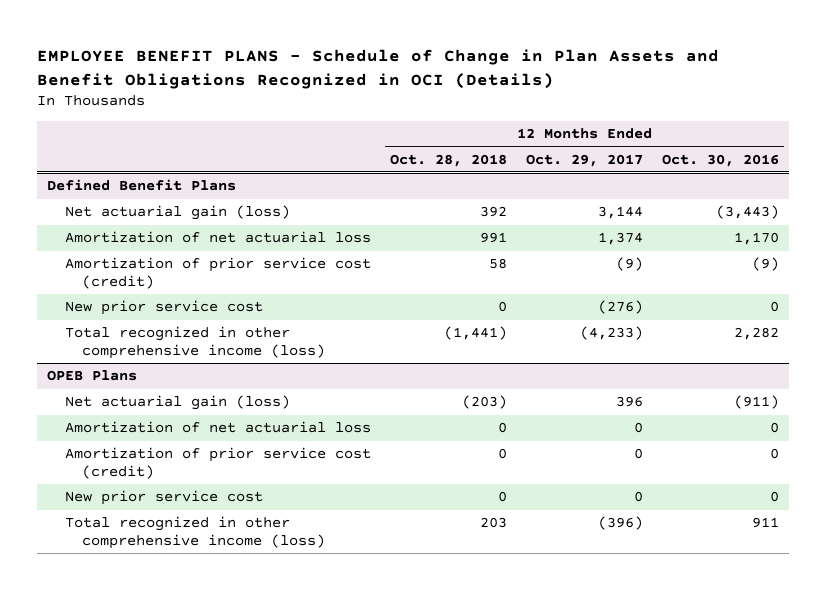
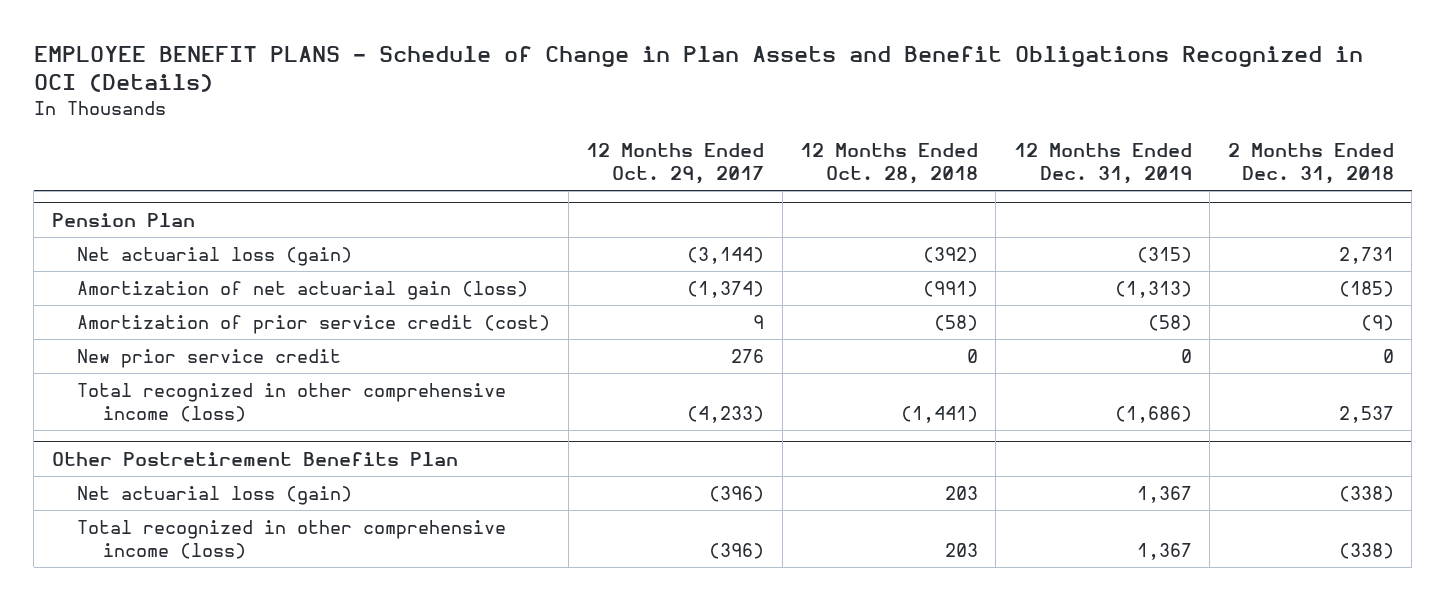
[662,153,780,167] Oct. 30, 2016 -> none
none -> [1013,142,1192,185] 12 Months Ended Dec. 31, 2019
none -> [1227,142,1394,185] 2 Months Ended Dec. 31, 2018
[47,179,237,192] Defined Benefit Plans -> [51,212,195,227] Pension Plan
[64,205,290,221] Net actuarial gain (loss) -> [77,247,353,267] Net actuarial loss (gain)
[479,206,507,218] 392 -> [922,247,978,264] (392)
[598,206,644,220] 3,144 -> [687,247,765,265] (3,144)
[64,231,371,244] Amortization of net actuarial loss -> [77,281,529,301] Amortization of net actuarial gain (loss)
[479,232,507,244] 991 -> [922,281,978,298] (991)
[598,232,644,246] 1,374 -> [687,281,765,299] (1,374)
[64,257,371,290] Amortization of prior service cost (credit) -> [77,315,551,335] Amortization of prior service credit (cost)
[488,258,507,270] 58 -> [933,315,978,332] (58)
[616,257,644,272] (9) -> [753,315,765,330] 9
[64,300,263,316] New prior service cost -> [77,349,342,369] New prior service credit
[598,300,644,315] (276) -> [731,349,765,364] 276
[64,421,371,434] Amortization of net actuarial loss -> none
[64,447,371,480] Amortization of prior service cost (credit) -> none
[64,490,263,506] New prior service cost -> none
[47,370,138,382] OPEB Plans -> [51,451,458,466] Other Postretirement Benefits Plan
[64,395,290,411] Net actuarial gain (loss) -> [77,486,353,506] Net actuarial loss (gain)
[461,395,507,410] (203) -> [944,486,978,501] 203
[616,396,644,408] 396 -> [709,486,765,503] (396)

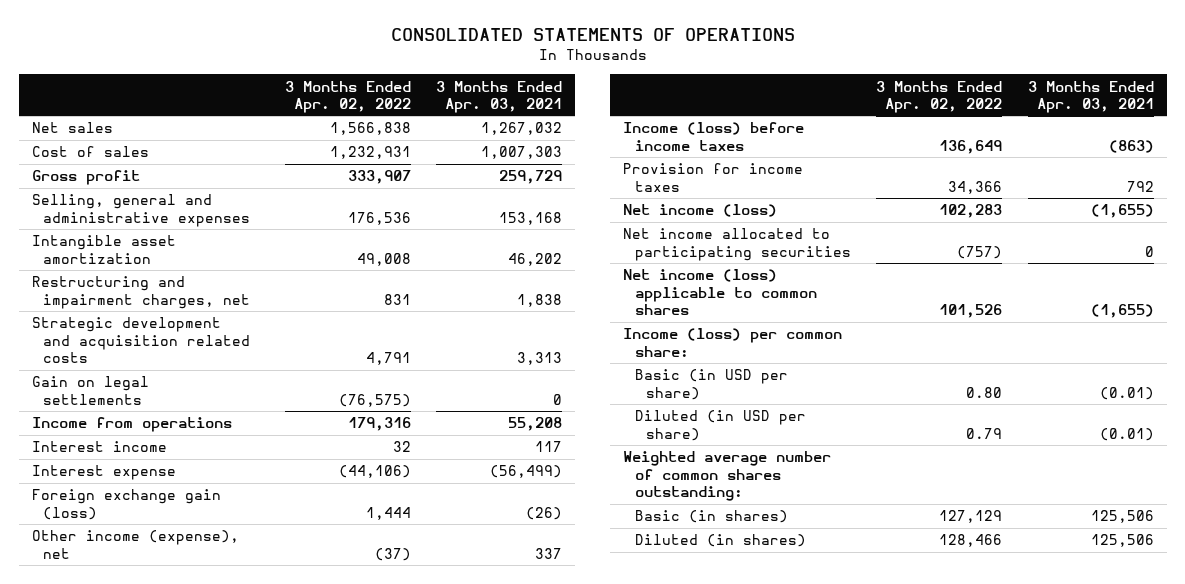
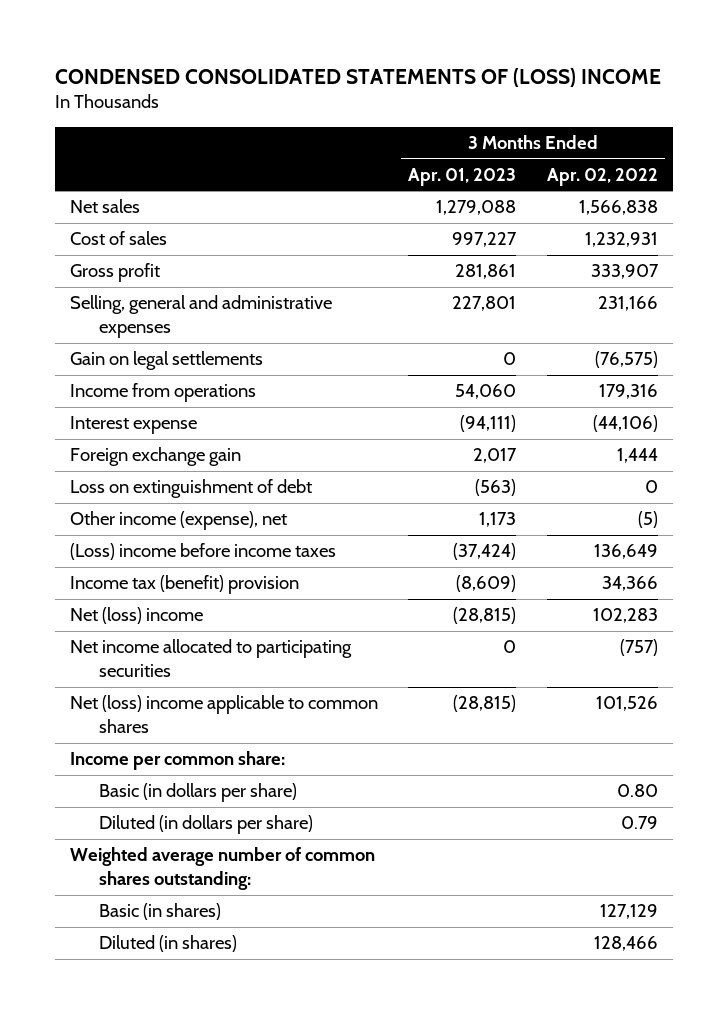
[390,27,795,41] CONSOLIDATED STATEMENTS OF OPERATIONS -> [55,67,662,87] CONDENSED CONSOLIDATED STATEMENTS OF (LOSS) INCOME
[436,80,563,114] 3 Months Ended Apr. 03, 2021 -> none
none -> [408,167,517,186] Apr. 01, 2023
[31,235,176,264] Intangible asset amortization -> none
[31,276,251,309] Restructuring and impairment charges, net -> none
[31,317,251,364] Strategic development and acquisition related costs -> none
[347,211,411,225] 176,536 -> [597,296,658,312] 231,166
[31,441,167,453] Interest income -> none
[31,489,221,520] Foreign exchange gain (loss) -> [70,447,242,467] Foreign exchange gain
none -> [70,479,313,499] Loss on extinguishment of debt
[374,547,411,561] (37) -> [637,511,658,529] (5)
[623,122,805,151] Income (loss) before income taxes -> [70,543,337,561] (Loss) income before income taxes
[623,163,804,192] Provision for income taxes -> [70,575,300,595] Income tax (benefit) provision
[623,204,778,218] Net income (loss) -> [70,607,204,625] Net (loss) income
[623,269,817,316] Net income (loss) applicable to common shares -> [70,695,379,734] Net (loss) income applicable to common shares
[623,328,843,357] Income (loss) per common share: -> [70,751,286,771] Income per common share:
[634,369,788,400] Basic (in USD per share) -> [98,783,297,803] Basic (in dollars per share)
[634,410,806,441] Diluted (in USD per share) -> [98,815,313,835] Diluted (in dollars per share)

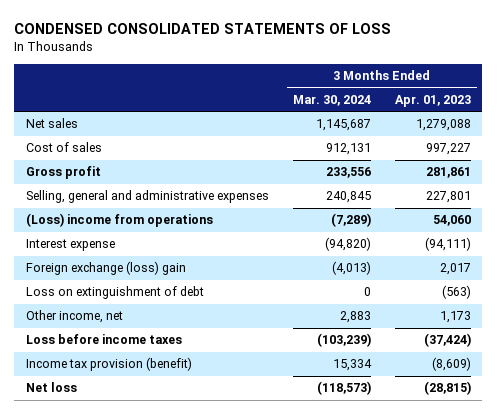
[55,67,662,87] CONDENSED CONSOLIDATED STATEMENTS OF (LOSS) INCOME -> [14,23,392,35] CONDENSED CONSOLIDATED STATEMENTS OF LOSS
[546,167,658,186] Apr. 02, 2022 -> none
none -> [292,94,371,106] Mar. 30, 2024
[70,351,264,371] Gain on legal settlements -> none
[70,383,257,403] Income from operations -> [26,213,214,228] (Loss) income from operations
[70,447,242,467] Foreign exchange gain -> [26,261,187,276] Foreign exchange (loss) gain
[70,639,353,678] Net income allocated to participating securities -> none
[70,695,379,734] Net (loss) income applicable to common shares -> none
[70,751,286,771] Income per common share: -> none
[98,783,297,803] Basic (in dollars per share) -> none
[98,815,313,835] Diluted (in dollars per share) -> none
[70,847,376,891] Weighted average number of common shares outstanding: -> none
[98,903,221,921] Basic (in shares) -> none
[98,935,237,953] Diluted (in shares) -> none
[70,511,288,531] Other income (expense), net -> [26,310,124,324] Other income, net
[70,543,337,561] (Loss) income before income taxes -> [26,334,183,345] Loss before income taxes
[70,575,300,595] Income tax (benefit) provision -> [26,357,193,372] Income tax provision (benefit)
[70,607,204,625] Net (loss) income -> [26,382,78,393] Net loss

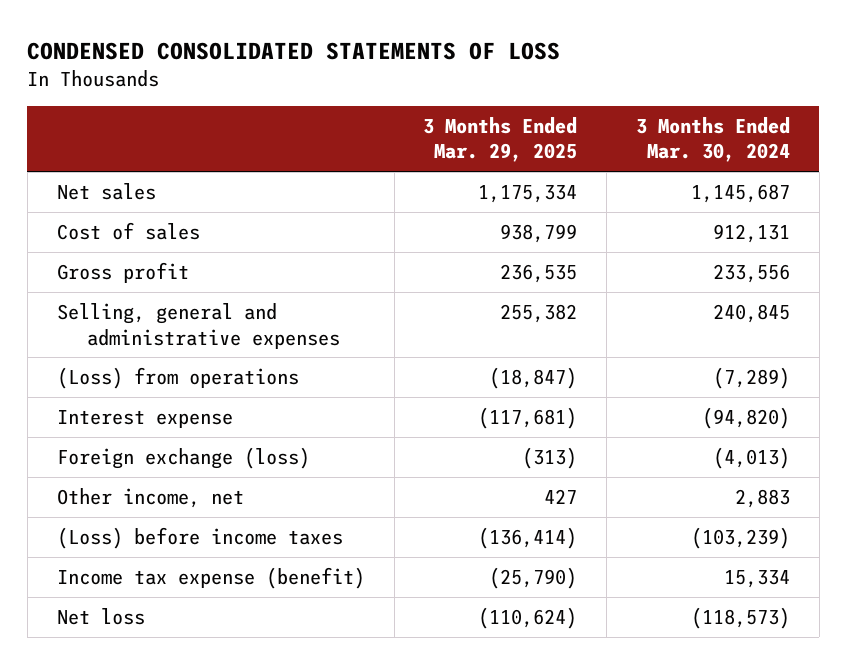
[394,94,471,107] Apr. 01, 2023 -> none
none -> [423,116,578,163] 3 Months Ended Mar. 29, 2025
[26,213,214,228] (Loss) income from operations -> [56,366,299,389] (Loss) from operations
[26,286,205,300] Loss on extinguishment of debt -> none
[26,261,187,276] Foreign exchange (loss) gain -> [56,446,310,469] Foreign exchange (loss)
[26,334,183,345] Loss before income taxes -> [56,526,343,549] (Loss) before income taxes
[26,357,193,372] Income tax provision (benefit) -> [56,566,365,589] Income tax expense (benefit)

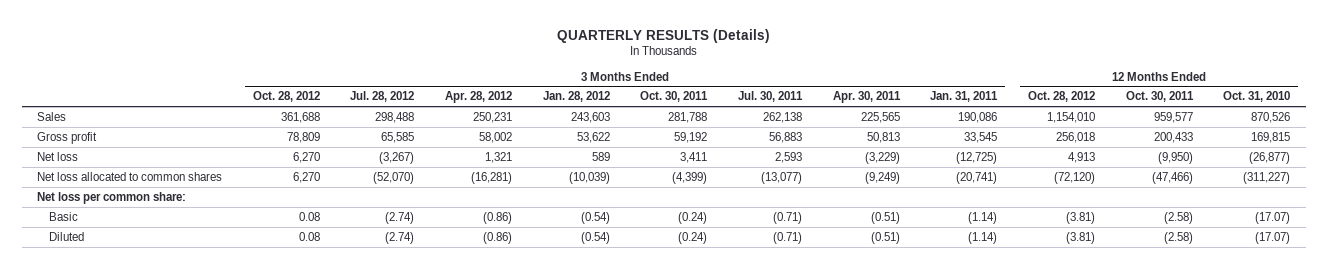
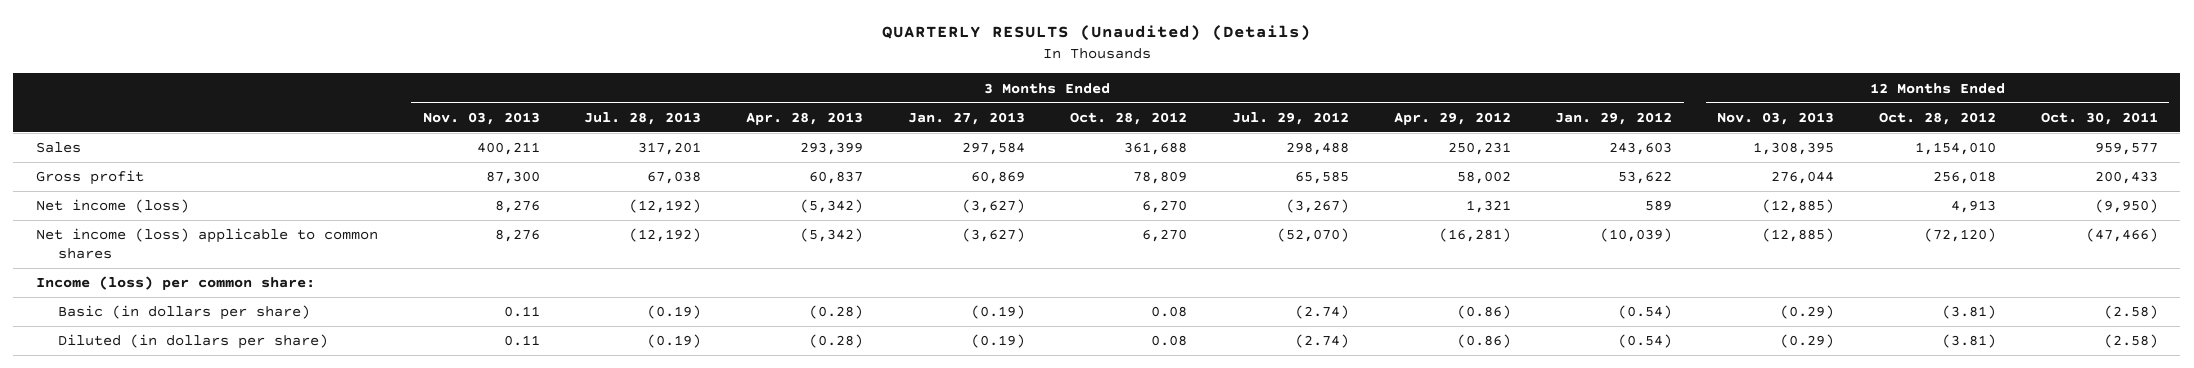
[556,28,770,43] QUARTERLY RESULTS (Details) -> [881,25,1311,42] QUARTERLY RESULTS (Unaudited) (Details)
[350,91,415,103] Jul. 28, 2012 -> none
[445,91,513,104] Apr. 28, 2012 -> none
[542,91,610,103] Jan. 28, 2012 -> none
[640,91,709,103] Oct. 30, 2011 -> none
[738,91,804,103] Jul. 30, 2011 -> none
[832,91,901,104] Apr. 30, 2011 -> none
[930,91,999,103] Jan. 31, 2011 -> none
[1223,91,1291,103] Oct. 31, 2010 -> none
none -> [422,111,540,125] Nov. 03, 2013
none -> [584,111,702,125] Jul. 28, 2013
none -> [746,111,864,125] Apr. 28, 2013
none -> [908,111,1026,125] Jan. 27, 2013
none -> [1231,111,1349,125] Jul. 29, 2012
none -> [1393,111,1511,125] Apr. 29, 2012
none -> [1555,111,1673,125] Jan. 29, 2012
none -> [1717,111,1835,125] Nov. 03, 2013
[37,151,79,161] Net loss -> [35,199,189,214] Net income (loss)
[37,171,223,181] Net loss allocated to common shares -> [35,228,378,260] Net income (loss) applicable to common shares
[37,191,187,204] Net loss per common share: -> [35,276,315,291] Income (loss) per common share:
[48,211,78,221] Basic -> [58,305,311,321] Basic (in dollars per share)
[48,231,84,241] Diluted -> [58,334,329,350] Diluted (in dollars per share)

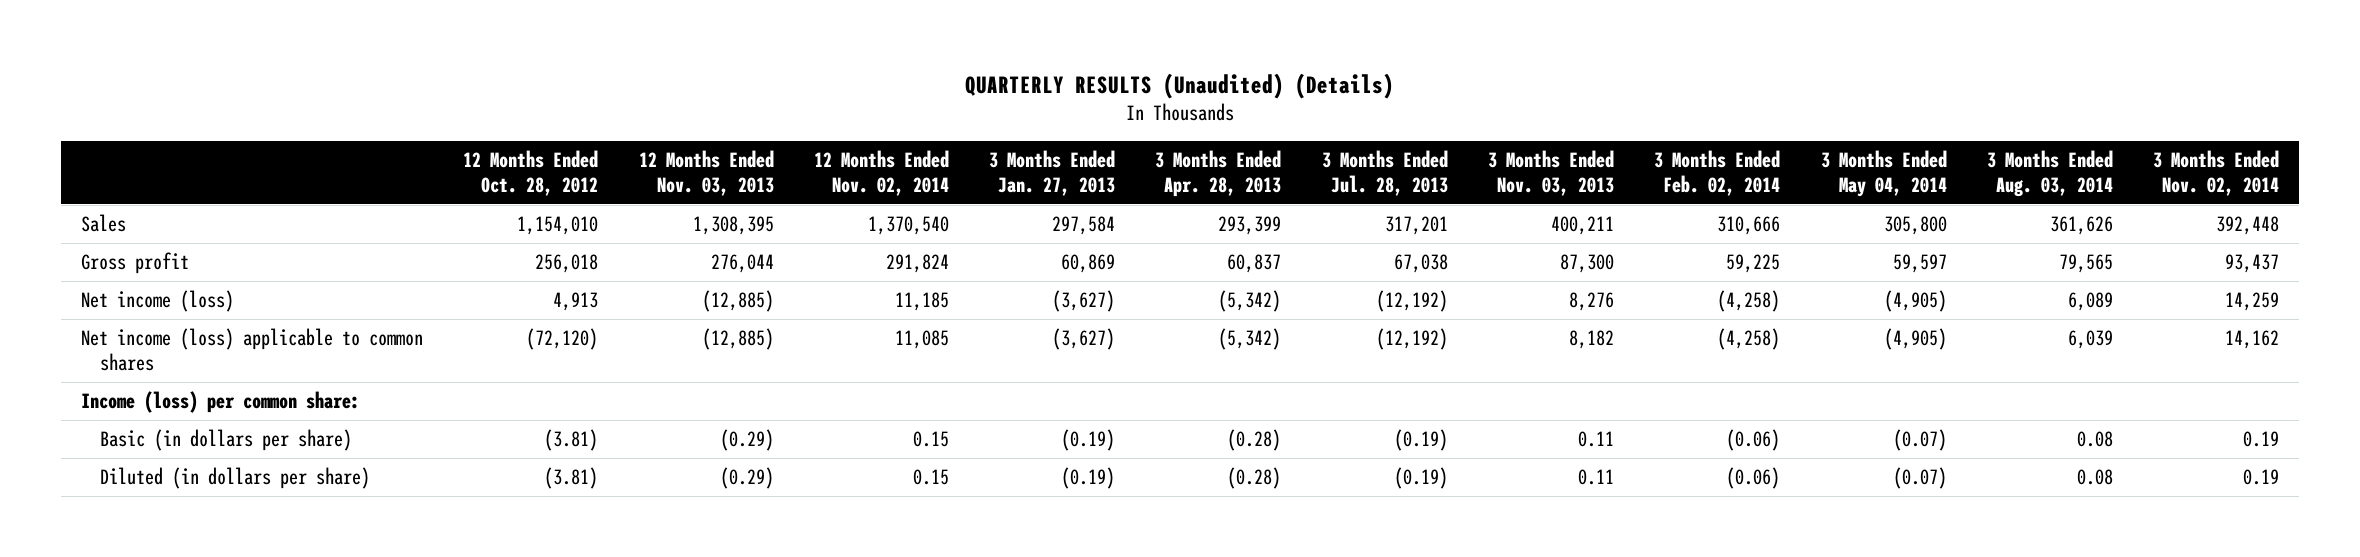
[1069,111,1187,125] Oct. 28, 2012 -> none
[1231,111,1349,125] Jul. 29, 2012 -> none
[1393,111,1511,125] Apr. 29, 2012 -> none
[1555,111,1673,125] Jan. 29, 2012 -> none
[2040,111,2158,125] Oct. 30, 2011 -> none
none -> [813,150,949,196] 12 Months Ended Nov. 02, 2014
none -> [1654,150,1781,196] 3 Months Ended Feb. 02, 2014
none -> [1820,150,1947,197] 3 Months Ended May 04, 2014
none -> [1987,150,2114,197] 3 Months Ended Aug. 03, 2014
none -> [2153,150,2280,196] 3 Months Ended Nov. 02, 2014
[494,229,540,243] 8,276 -> [1569,330,1615,350] 8,182

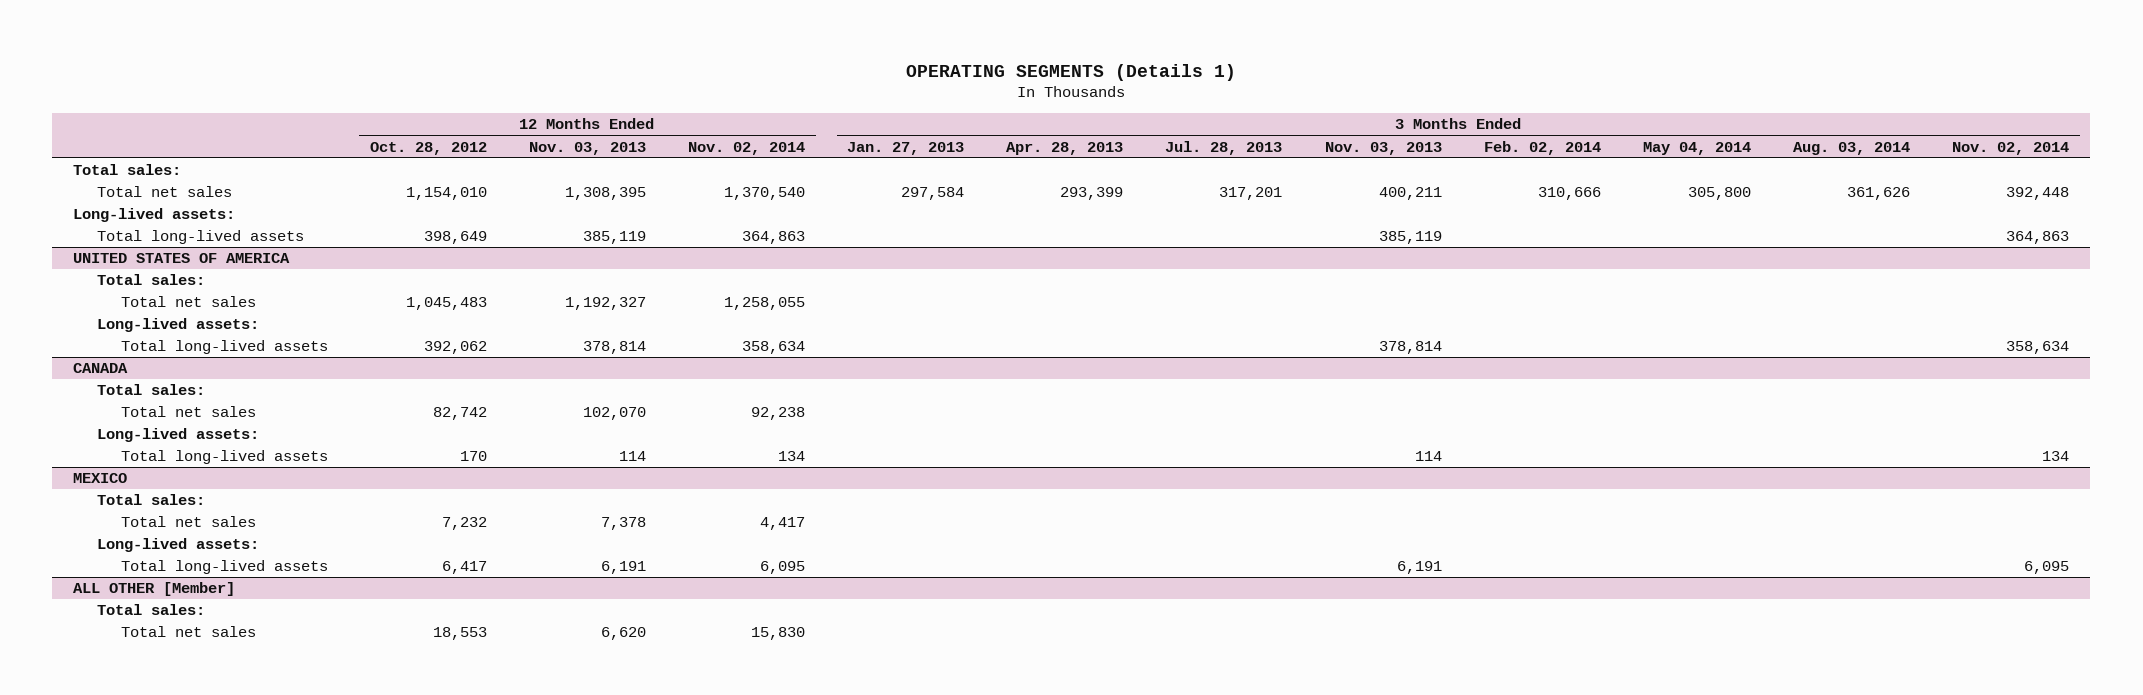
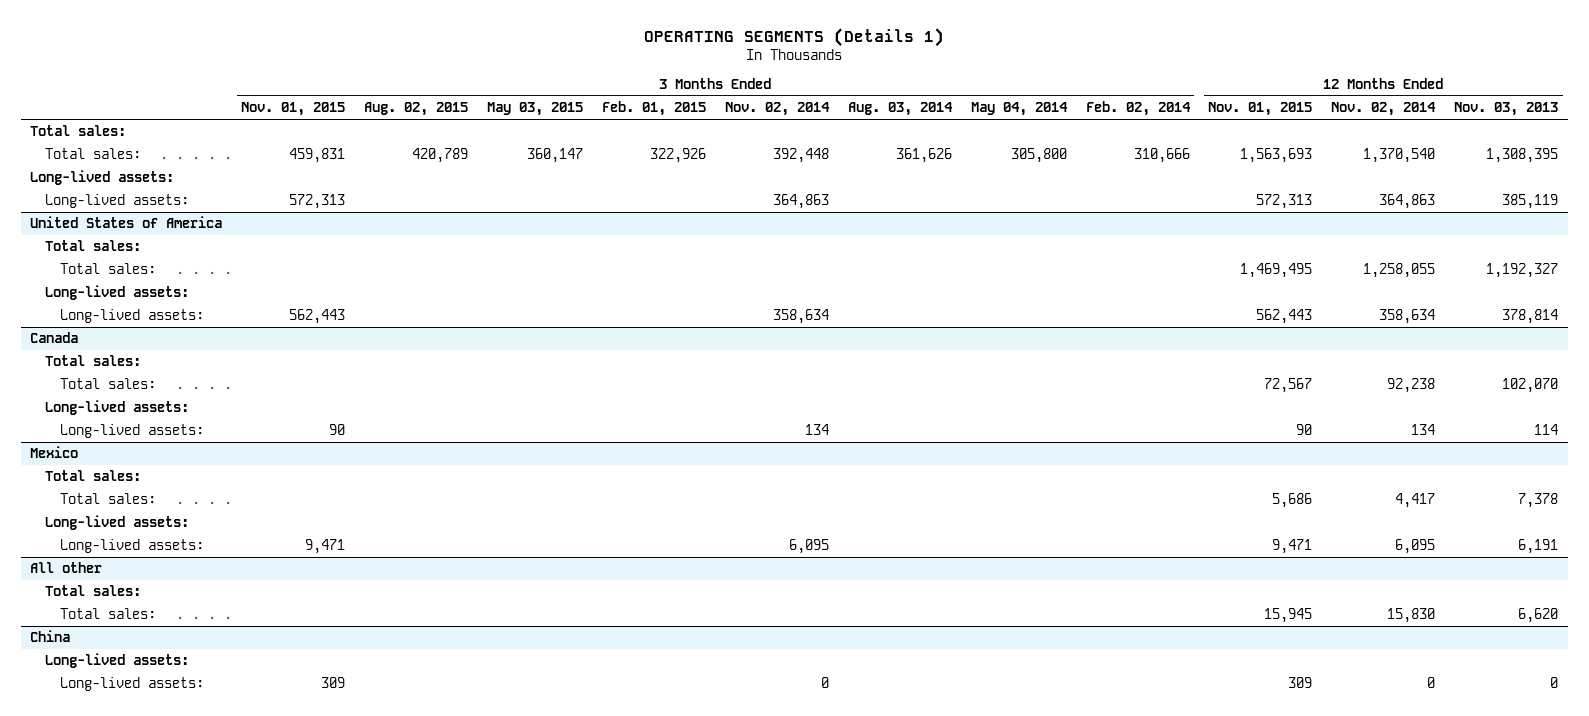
[369,141,487,155] Oct. 28, 2012 -> none
[847,141,965,155] Jan. 27, 2013 -> none
[1006,141,1124,155] Apr. 28, 2013 -> none
[1165,140,1283,155] Jul. 28, 2013 -> none
[1324,141,1442,155] Nov. 03, 2013 -> none
none -> [241,102,346,117] Nov. 01, 2015
none -> [364,102,469,117] Aug. 02, 2015
none -> [487,102,584,117] May 03, 2015
none -> [601,101,706,117] Feb. 01, 2015
none -> [1208,102,1313,117] Nov. 01, 2015
[97,186,233,198] Total net sales -> [45,148,142,160] Total sales:
[97,230,305,245] Total long-lived assets -> [45,194,190,209] Long-lived assets:
[73,253,291,264] UNITED STATES OF AMERICA -> [30,216,223,229] United States of America
[120,296,256,308] Total net sales -> [60,263,157,275] Total sales:
[120,340,328,355] Total long-lived assets -> [60,309,205,324] Long-lived assets:
[73,363,129,374] CANADA -> [30,332,79,344] Canada
[120,406,256,418] Total net sales -> [60,378,157,390] Total sales:
[120,450,328,465] Total long-lived assets -> [60,424,205,439] Long-lived assets:
[73,473,128,484] MEXICO -> [30,446,79,459] Mexico
[120,516,256,528] Total net sales -> [60,493,157,505] Total sales:
[120,560,328,575] Total long-lived assets -> [60,539,205,554] Long-lived assets:
[73,582,236,597] ALL OTHER [Member] -> [30,562,103,574] All other
[120,626,256,638] Total net sales -> [60,608,157,620] Total sales:
none -> [30,630,71,643] China
none -> [45,653,190,669] Long-lived assets:
none -> [60,677,205,692] Long-lived assets:

